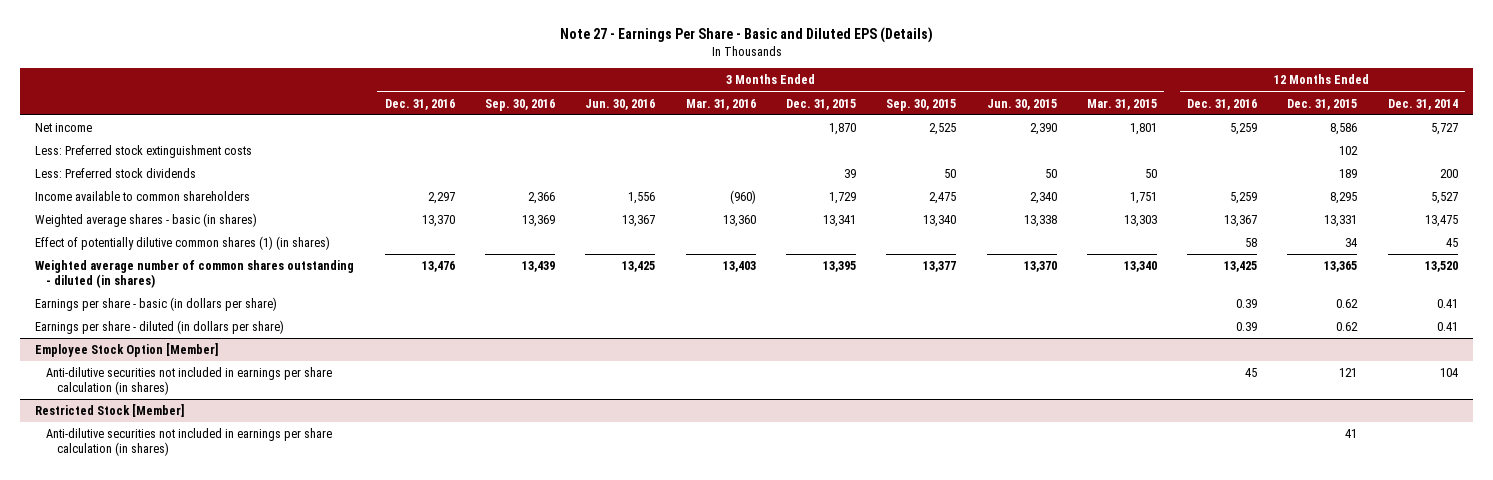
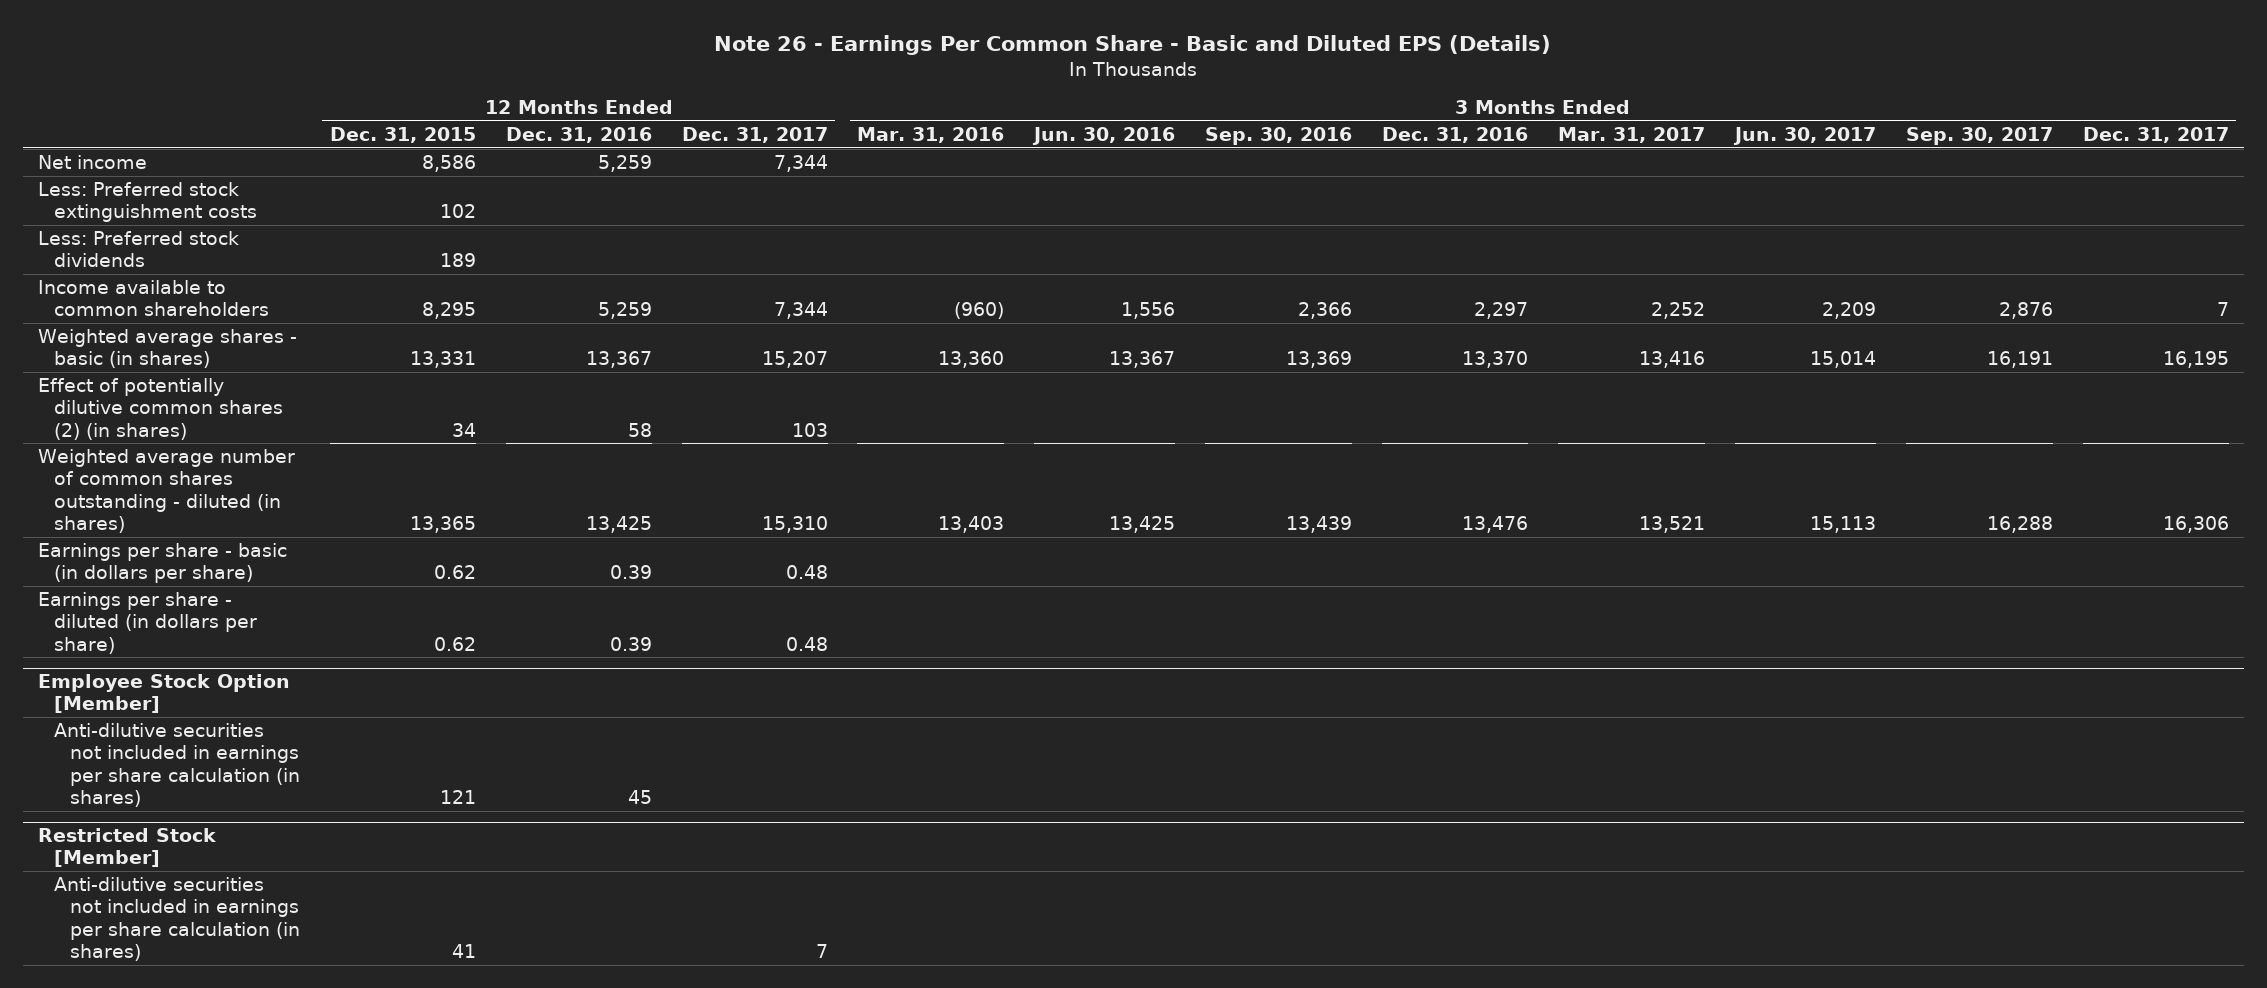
[559,27,933,44] Note 27 - Earnings Per Share - Basic and Diluted EPS (Details) -> [714,34,1552,55] Note 26 - Earnings Per Common Share - Basic and Diluted EPS (Details)
[785,98,856,110] Dec. 31, 2015 -> none
[886,98,957,111] Sep. 30, 2015 -> none
[986,98,1057,110] Jun. 30, 2015 -> none
[1086,98,1157,110] Mar. 31, 2015 -> none
[1387,98,1458,110] Dec. 31, 2014 -> none
none -> [681,126,828,143] Dec. 31, 2017
none -> [1558,126,1706,143] Mar. 31, 2017
none -> [1733,126,1877,145] Jun. 30, 2017
none -> [1906,126,2054,145] Sep. 30, 2017
none -> [2082,126,2229,143] Dec. 31, 2017
[35,235,331,250] Effect of potentially dilutive common shares (1) (in shares) -> [37,378,283,440] Effect of potentially dilutive common shares (2) (in shares)

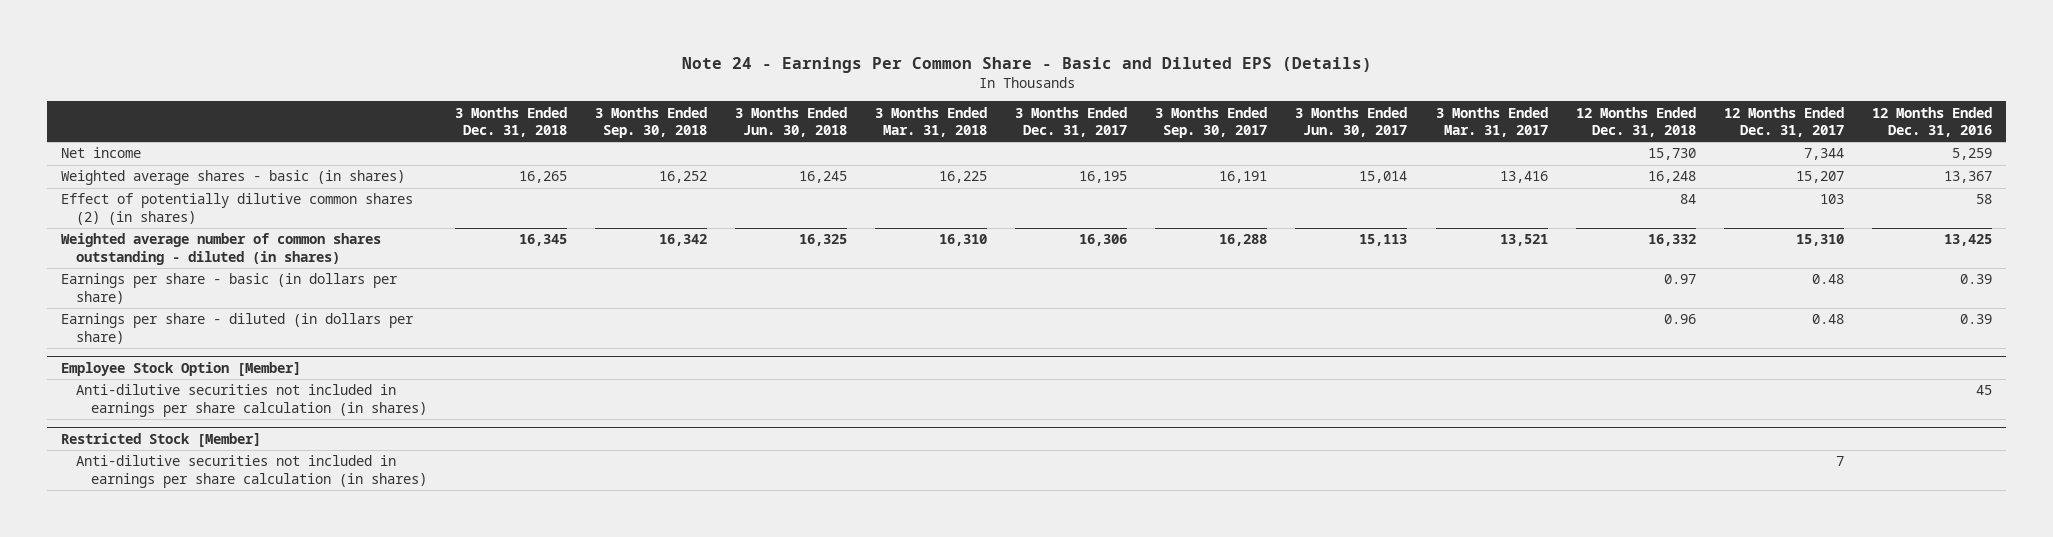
[714,34,1552,55] Note 26 - Earnings Per Common Share - Basic and Diluted EPS (Details) -> [681,56,1372,73] Note 24 - Earnings Per Common Share - Basic and Diluted EPS (Details)
[329,126,476,143] Dec. 31, 2015 -> none
[857,126,1005,143] Mar. 31, 2016 -> none
[1032,126,1176,145] Jun. 30, 2016 -> none
[1205,126,1353,145] Sep. 30, 2016 -> none
[1382,126,1529,143] Dec. 31, 2016 -> none
none -> [454,106,567,137] 3 Months Ended Dec. 31, 2018
none -> [594,106,707,138] 3 Months Ended Sep. 30, 2018
none -> [734,106,847,137] 3 Months Ended Jun. 30, 2018
none -> [875,106,988,137] 3 Months Ended Mar. 31, 2018
none -> [1575,106,1696,137] 12 Months Ended Dec. 31, 2018
[37,182,257,223] Less: Preferred stock extinguishment costs -> none
[37,231,239,268] Less: Preferred stock dividends -> none
[37,280,269,317] Income available to common shareholders -> none

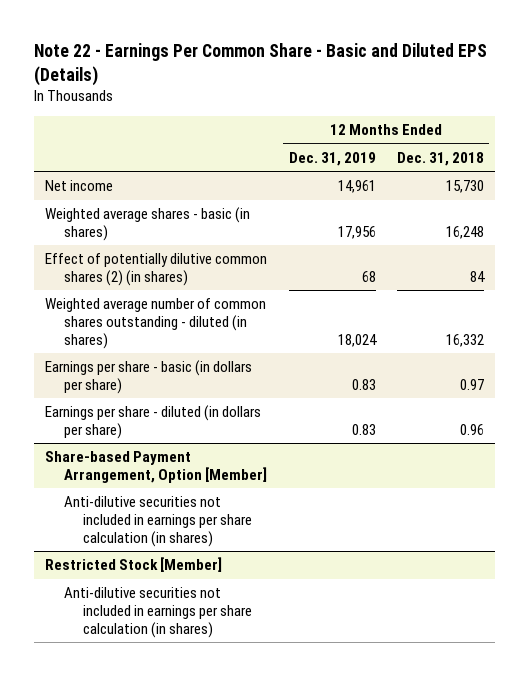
[681,56,1372,73] Note 24 - Earnings Per Common Share - Basic and Diluted EPS (Details) -> [33,43,487,86] Note 22 - Earnings Per Common Share - Basic and Diluted EPS (Details)
[454,106,567,137] 3 Months Ended Dec. 31, 2018 -> none
[594,106,707,138] 3 Months Ended Sep. 30, 2018 -> none
[734,106,847,137] 3 Months Ended Jun. 30, 2018 -> none
[875,106,988,137] 3 Months Ended Mar. 31, 2018 -> none
[1015,106,1128,137] 3 Months Ended Dec. 31, 2017 -> none
[1155,106,1268,138] 3 Months Ended Sep. 30, 2017 -> none
[1295,106,1408,137] 3 Months Ended Jun. 30, 2017 -> none
[1435,106,1548,137] 3 Months Ended Mar. 31, 2017 -> none
[1723,106,1844,137] 12 Months Ended Dec. 31, 2017 -> none
[1871,106,1992,137] 12 Months Ended Dec. 31, 2016 -> none
none -> [288,151,376,166] Dec. 31, 2019
[61,361,302,376] Employee Stock Option [Member] -> [44,451,268,483] Share-based Payment Arrangement, Option [Member]

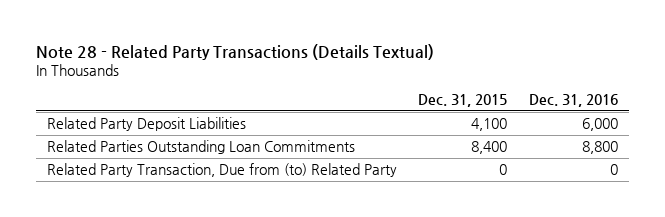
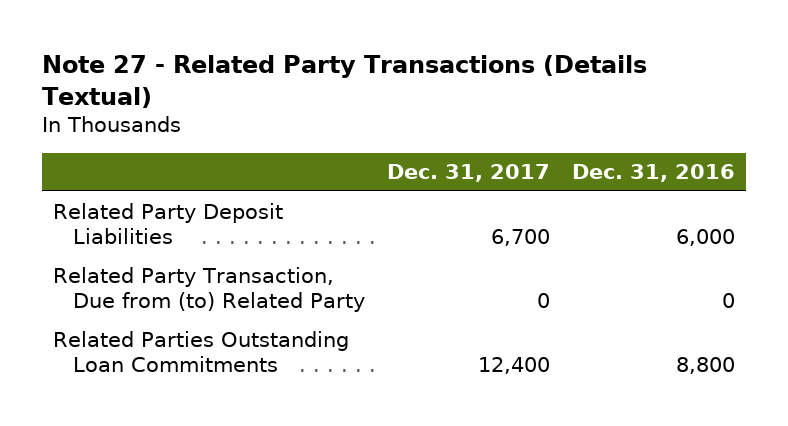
[35,43,434,60] Note 28 - Related Party Transactions (Details Textual) -> [42,55,648,108] Note 27 - Related Party Transactions (Details Textual)
[418,94,508,108] Dec. 31, 2015 -> none
none -> [387,164,551,183] Dec. 31, 2017
[46,139,355,154] Related Parties Outstanding Loan Commitments -> [53,330,350,373] Related Parties Outstanding Loan Commitments

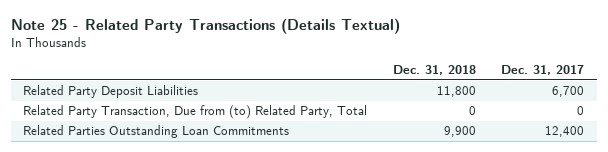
[42,55,648,108] Note 27 - Related Party Transactions (Details Textual) -> [10,18,400,35] Note 25 - Related Party Transactions (Details Textual)
[572,164,736,183] Dec. 31, 2016 -> none
none -> [392,65,476,76] Dec. 31, 2018
[53,266,366,313] Related Party Transaction, Due from (to) Related Party -> [23,105,368,120] Related Party Transaction, Due from (to) Related Party, Total

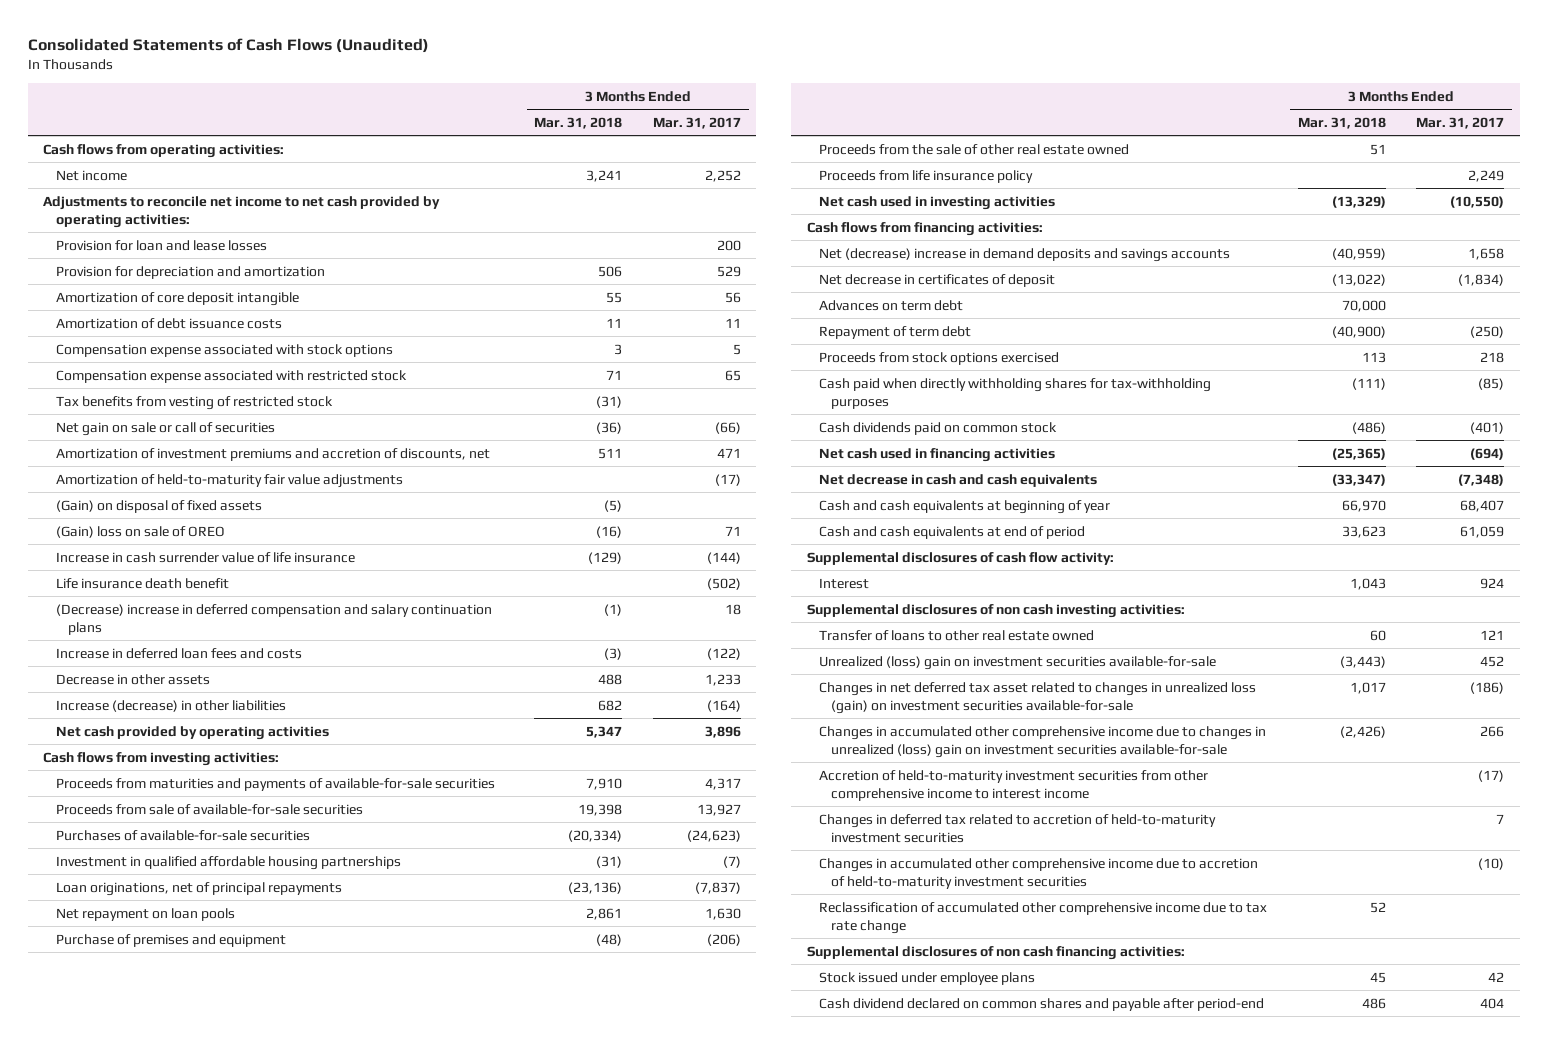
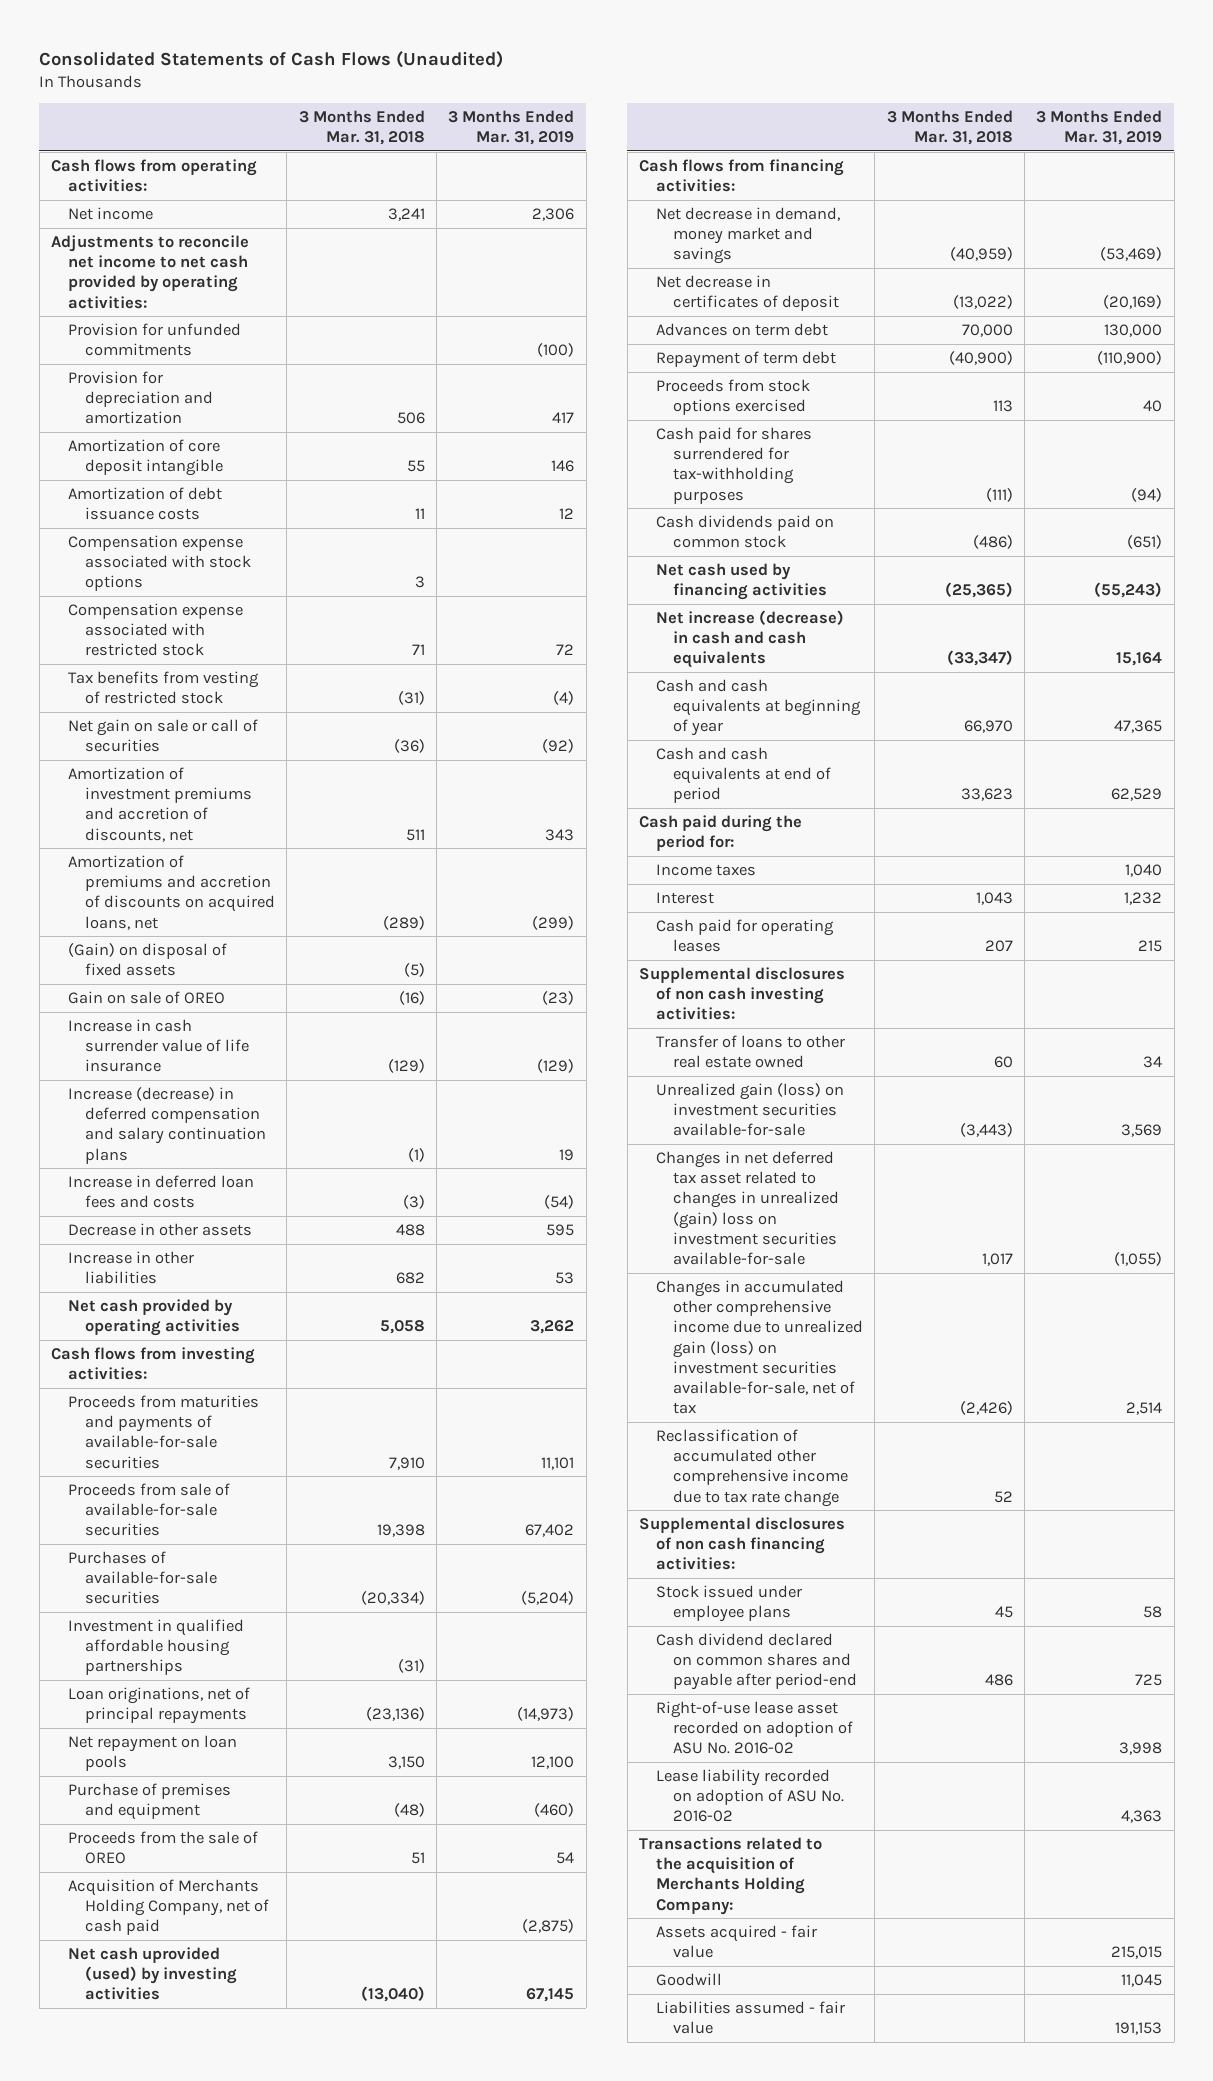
[652,116,741,129] Mar. 31, 2017 -> none
none -> [448,109,575,146] 3 Months Ended Mar. 31, 2019
[55,239,267,251] Provision for loan and lease losses -> none
none -> [68,323,242,357] Provision for unfunded commitments
[55,473,403,488] Amortization of held-to-maturity fair value adjustments -> none
none -> [68,855,275,930] Amortization of premiums and accretion of discounts on acquired loans, net
[55,525,225,538] (Gain) loss on sale of OREO -> [68,991,226,1005] Gain on sale of OREO
[55,577,229,589] Life insurance death benefit -> none
[55,603,492,635] (Decrease) increase in deferred compensation and salary continuation plans -> [68,1087,266,1164] Increase (decrease) in deferred compensation and salary continuation plans
[55,699,286,712] Increase (decrease) in other liabilities -> [68,1251,195,1285] Increase in other liabilities
[586,725,623,738] 5,347 -> [379,1320,425,1335] 5,058
[586,907,623,920] 2,861 -> [387,1756,425,1770] 3,150
[819,169,1034,183] Proceeds from life insurance policy -> none
[819,143,1130,155] Proceeds from the sale of other real estate owned -> [68,1831,259,1865] Proceeds from the sale of OREO
none -> [68,1879,269,1936] Acquisition of Merchants Holding Company, net of cash paid
[819,195,1056,210] Net cash used in investing activities -> [68,1947,237,2001] Net cash uprovided (used) by investing activities
[1331,195,1386,208] (13,329) -> [360,1986,425,2003] (13,040)
[819,247,1231,262] Net (decrease) increase in demand deposits and savings accounts -> [655,207,840,265] Net decrease in demand, money market and savings
[819,377,1212,409] Cash paid when directly withholding shares for tax-withholding purposes -> [655,427,812,504] Cash paid for shares surrendered for tax-withholding purposes
[819,447,1056,462] Net cash used in financing activities -> [655,563,827,601] Net cash used by financing activities
[819,473,1098,487] Net decrease in cash and cash equivalents -> [655,610,844,669] Net increase (decrease) in cash and cash equivalents
[806,551,1114,565] Supplemental disclosures of cash flow activity: -> none
none -> [638,815,802,852] Cash paid during the period for:
none -> [655,864,756,877] Income taxes
none -> [655,919,834,953] Cash paid for operating leases
[819,769,1209,801] Accretion of held-to-maturity investment securities from other comprehensive income to interest income -> none
[819,813,1217,843] Changes in deferred tax related to accretion of held-to-maturity investment securities -> none
[819,857,1259,889] Changes in accumulated other comprehensive income due to accretion of held-to-maturity investment securities -> none
[819,655,1217,670] Unrealized (loss) gain on investment securities available-for-sale -> [655,1083,844,1137] Unrealized gain (loss) on investment securities available-for-sale
[819,681,1257,714] Changes in net deferred tax asset related to changes in unrealized loss (gain) on investment securities available-for-sale -> [655,1151,839,1266] Changes in net deferred tax asset related to changes in unrealized (gain) loss on investment securities available-for-sale
[819,725,1267,758] Changes in accumulated other comprehensive income due to changes in unrealized (loss) gain on investment securities available-for-sale -> [655,1280,863,1415] Changes in accumulated other comprehensive income due to unrealized gain (loss) on investment securities available-for-sale, net of tax
none -> [655,1701,853,1755] Right-of-use lease asset recorded on adoption of ASU No. 2016-02
none -> [655,1769,844,1823] Lease liability recorded on adoption of ASU No. 2016-02
none -> [638,1837,822,1915] Transactions related to the acquisition of Merchants Holding Company:
none -> [655,1925,817,1959] Assets acquired - fair value
none -> [655,1973,722,1987] Goodwill
none -> [655,2001,845,2035] Liabilities assumed - fair value

